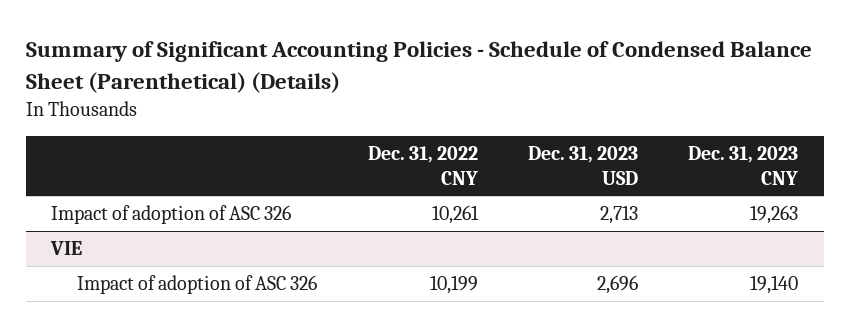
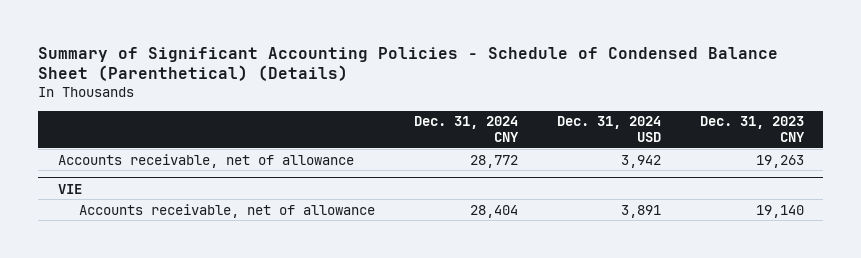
[367,146,478,185] Dec. 31, 2022 CNY -> none
[527,146,638,185] Dec. 31, 2023 USD -> none
none -> [413,116,519,143] Dec. 31, 2024 CNY
none -> [556,116,661,143] Dec. 31, 2024 USD
[51,205,292,225] Impact of adoption of ASC 326 -> [57,153,354,168] Accounts receivable, net of allowance
[77,275,318,295] Impact of adoption of ASC 326 -> [78,203,375,218] Accounts receivable, net of allowance

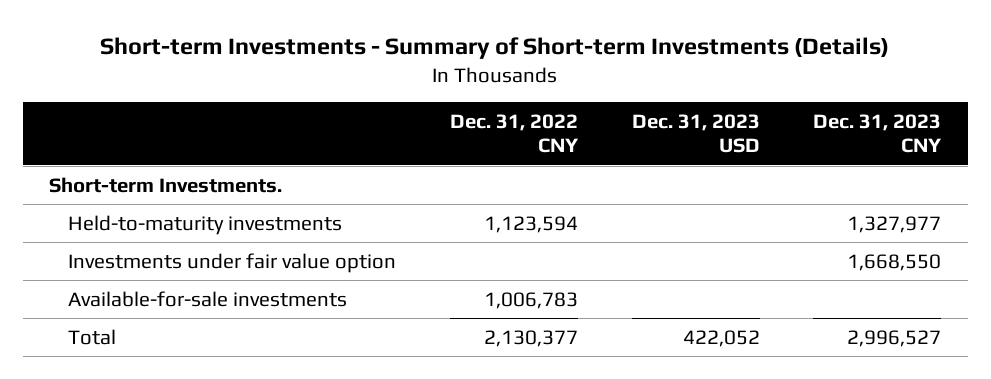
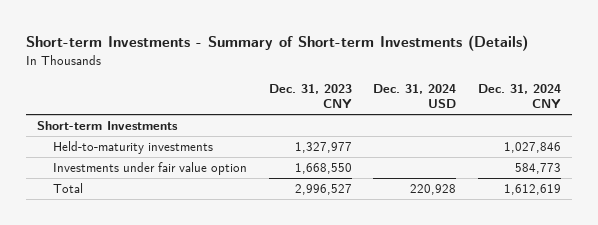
[450,113,580,154] Dec. 31, 2022 CNY -> none
[631,113,760,154] Dec. 31, 2023 USD -> none
none -> [373,84,457,109] Dec. 31, 2024 USD
none -> [477,84,561,109] Dec. 31, 2024 CNY
[49,176,283,193] Short-term Investments. -> [37,121,179,131] Short-term Investments
[68,290,348,307] Available-for-sale investments -> none

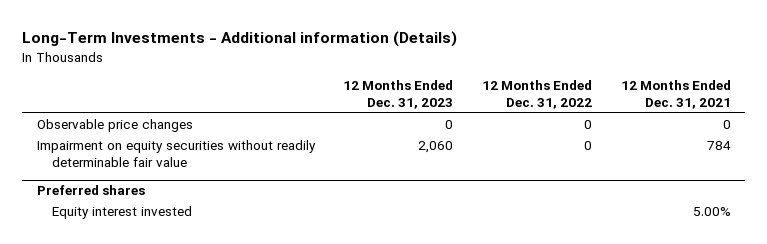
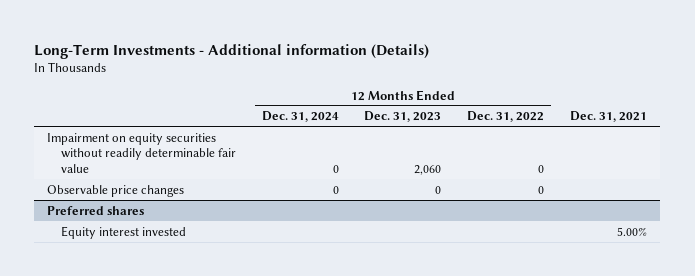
[620,80,731,110] 12 Months Ended Dec. 31, 2021 -> none
none -> [261,111,339,123] Dec. 31, 2024
none -> [570,111,648,123] Dec. 31, 2021
[36,119,193,133] Observable price changes -> [47,184,185,197] Observable price changes

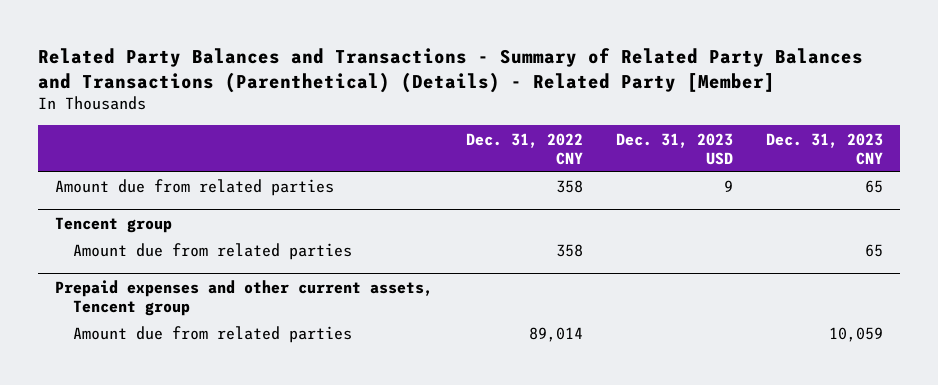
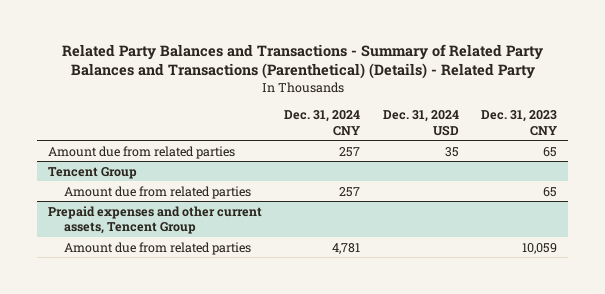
[38,48,864,93] Related Party Balances and Transactions - Summary of Related Party Balances and Transactions (Parenthetical) (Details) - Related Party [Member] -> [61,44,543,80] Related Party Balances and Transactions - Summary of Related Party Balances and Transactions (Parenthetical) (Details) - Related Party
[466,132,584,165] Dec. 31, 2022 CNY -> none
[616,132,734,165] Dec. 31, 2023 USD -> none
none -> [284,110,361,136] Dec. 31, 2024 CNY
none -> [382,110,459,136] Dec. 31, 2024 USD
[54,216,172,233] Tencent group -> [48,166,138,179] Tencent Group
[54,279,433,317] Prepaid expenses and other current assets, Tencent group -> [48,205,263,235] Prepaid expenses and other current assets, Tencent Group

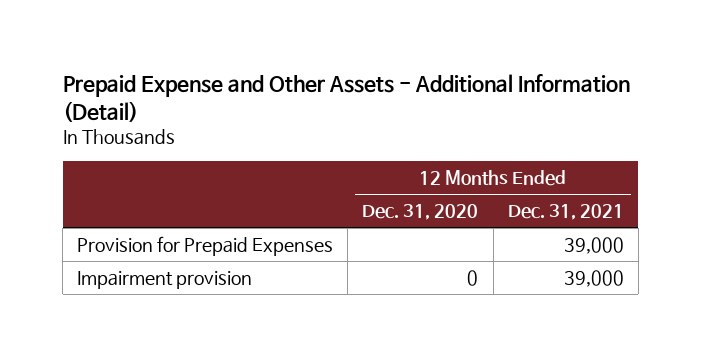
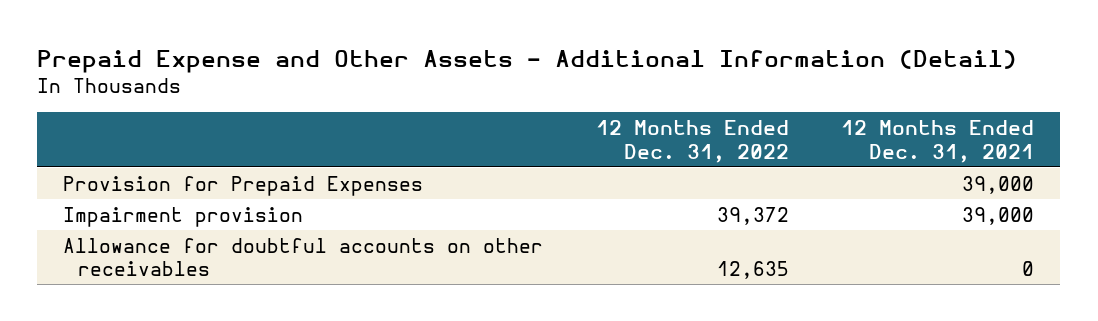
[362,204,479,221] Dec. 31, 2020 -> none
none -> [595,119,789,163] 12 Months Ended Dec. 31, 2022
none -> [63,237,544,277] Allowance for doubtful accounts on other receivables

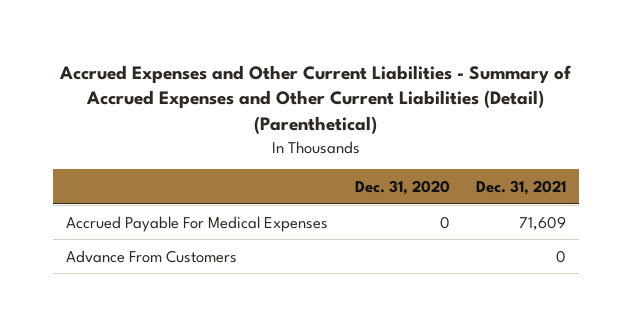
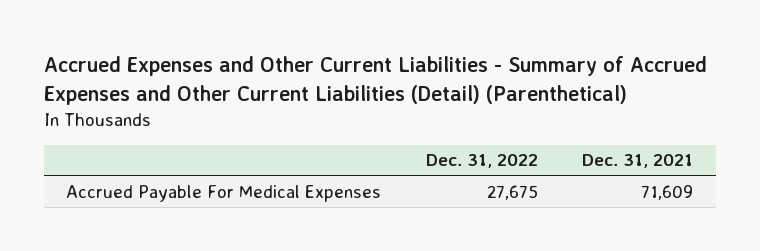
[354,179,450,195] Dec. 31, 2020 -> none
none -> [425,154,538,169] Dec. 31, 2022
[66,249,238,263] Advance From Customers -> none

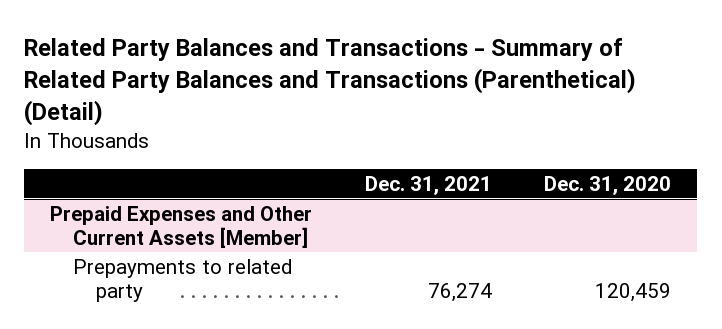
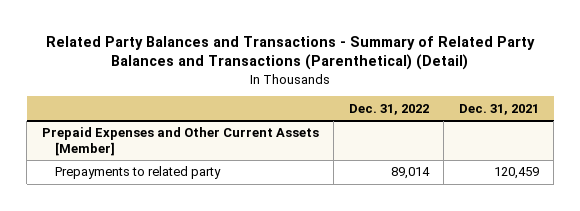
[544,175,672,195] Dec. 31, 2020 -> none
none -> [348,103,429,115] Dec. 31, 2022
[427,282,492,302] 76,274 -> [493,167,539,180] 120,459

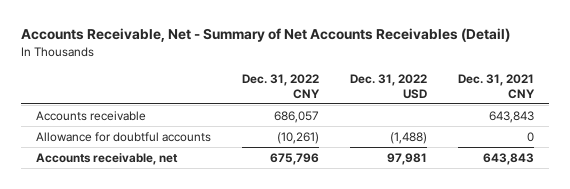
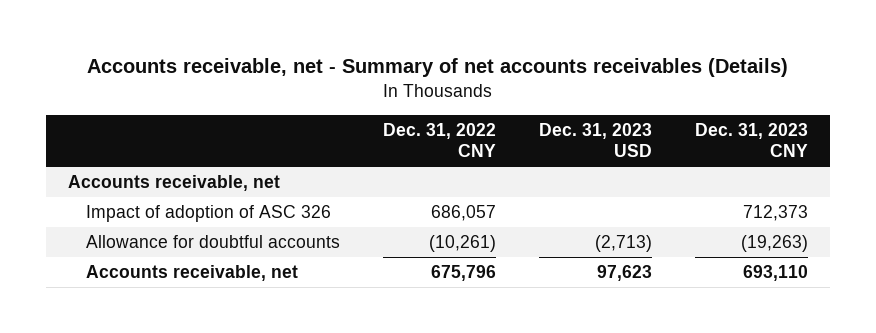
[20,28,510,43] Accounts Receivable, Net - Summary of Net Accounts Receivables (Detail) -> [86,58,788,78] Accounts receivable, net - Summary of net accounts receivables (Details)
[349,73,427,99] Dec. 31, 2022 USD -> none
[457,73,535,99] Dec. 31, 2021 CNY -> none
none -> [538,122,652,158] Dec. 31, 2023 USD
none -> [694,122,808,158] Dec. 31, 2023 CNY
none -> [67,175,280,192] Accounts receivable, net
[36,110,147,121] Accounts receivable -> [85,205,331,223] Impact of adoption of ASC 326

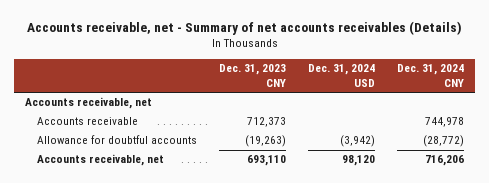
[382,122,496,158] Dec. 31, 2022 CNY -> none
[538,122,652,158] Dec. 31, 2023 USD -> none
none -> [308,64,376,87] Dec. 31, 2024 USD
none -> [397,64,465,87] Dec. 31, 2024 CNY
[85,205,331,223] Impact of adoption of ASC 326 -> [36,117,138,126] Accounts receivable

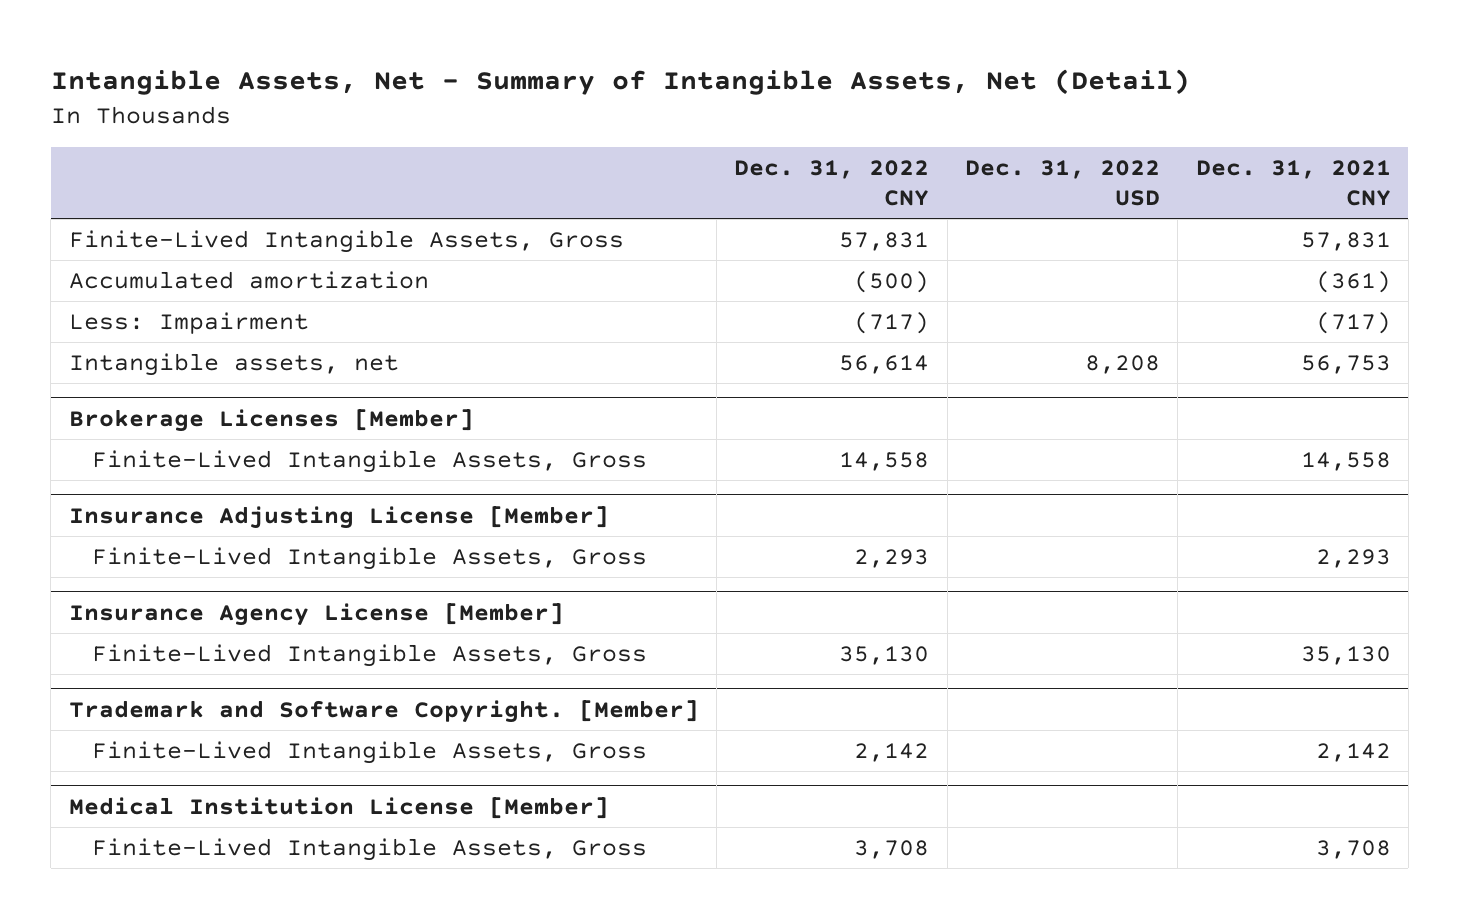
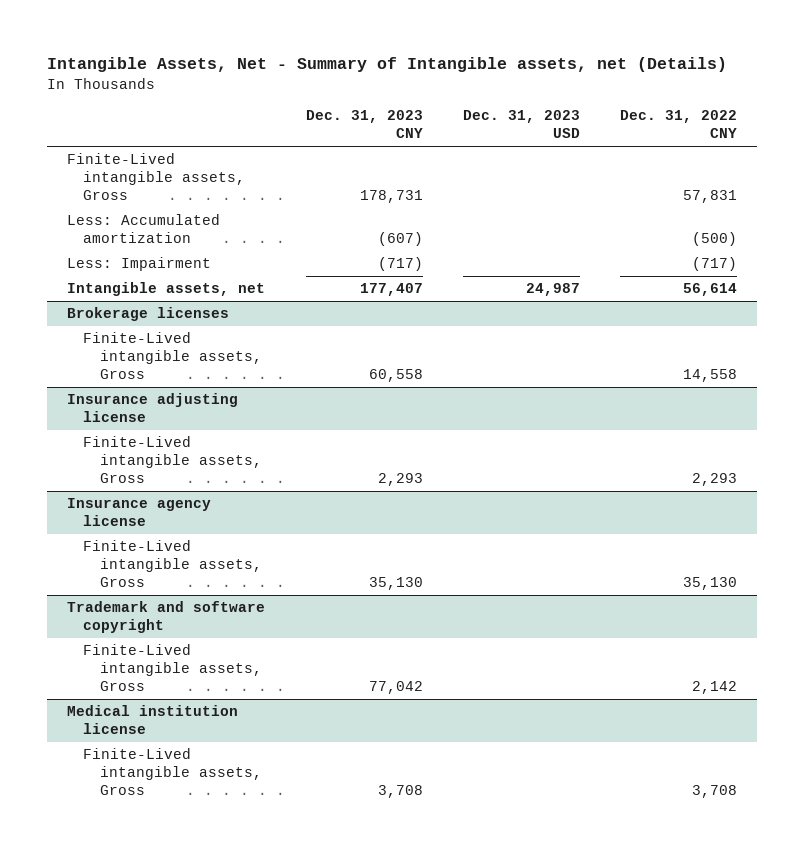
[50,69,1190,96] Intangible Assets, Net - Summary of Intangible Assets, Net (Detail) -> [47,57,728,73] Intangible Assets, Net - Summary of Intangible assets, net (Details)
[964,160,1160,207] Dec. 31, 2022 USD -> none
[1195,160,1391,207] Dec. 31, 2021 CNY -> none
none -> [305,110,423,139] Dec. 31, 2023 CNY
none -> [462,110,580,139] Dec. 31, 2023 USD
[68,229,624,253] Finite-Lived Intangible Assets, Gross -> [67,153,246,201] Finite-Lived intangible assets, Gross
[68,270,429,289] Accumulated amortization -> [67,214,221,244] Less: Accumulated amortization
[68,408,474,432] Brokerage Licenses [Member] -> [67,307,230,322] Brokerage licenses
[92,449,648,473] Finite-Lived Intangible Assets, Gross -> [83,332,262,380] Finite-Lived intangible assets, Gross
[68,505,609,529] Insurance Adjusting License [Member] -> [67,393,239,423] Insurance adjusting license
[92,546,648,570] Finite-Lived Intangible Assets, Gross -> [83,436,262,484] Finite-Lived intangible assets, Gross
[68,602,564,626] Insurance Agency License [Member] -> [67,498,212,527] Insurance agency license
[92,643,648,667] Finite-Lived Intangible Assets, Gross -> [83,540,262,588] Finite-Lived intangible assets, Gross
[68,699,699,723] Trademark and Software Copyright. [Member] -> [67,601,266,634] Trademark and software copyright
[92,740,648,764] Finite-Lived Intangible Assets, Gross -> [83,644,262,692] Finite-Lived intangible assets, Gross
[68,796,609,819] Medical Institution License [Member] -> [67,705,239,735] Medical institution license
[92,837,648,861] Finite-Lived Intangible Assets, Gross -> [83,748,262,796] Finite-Lived intangible assets, Gross

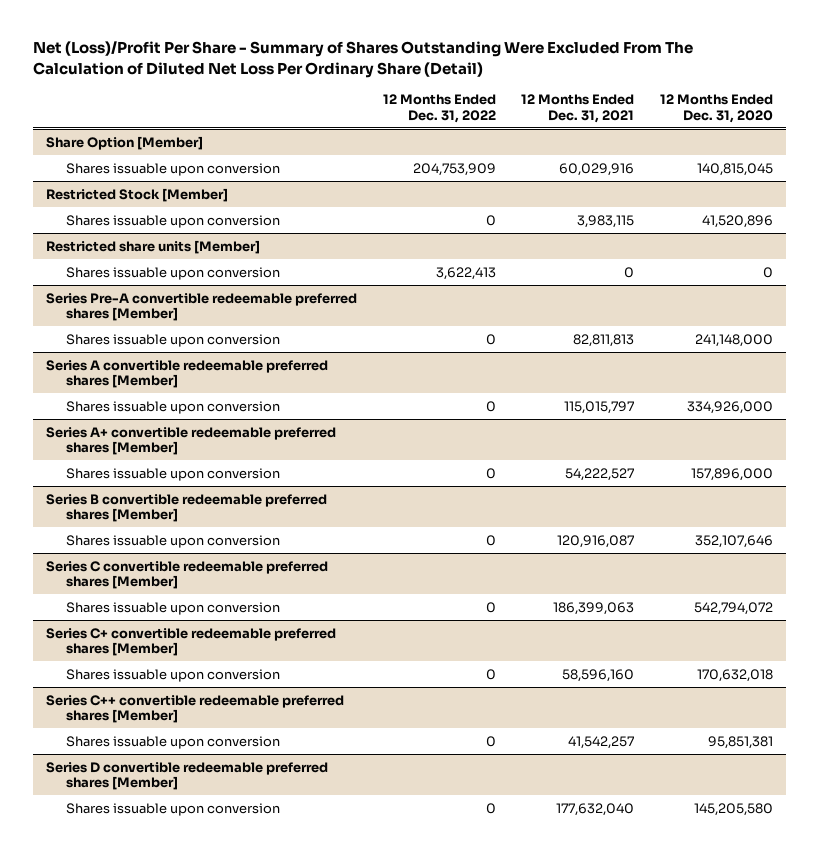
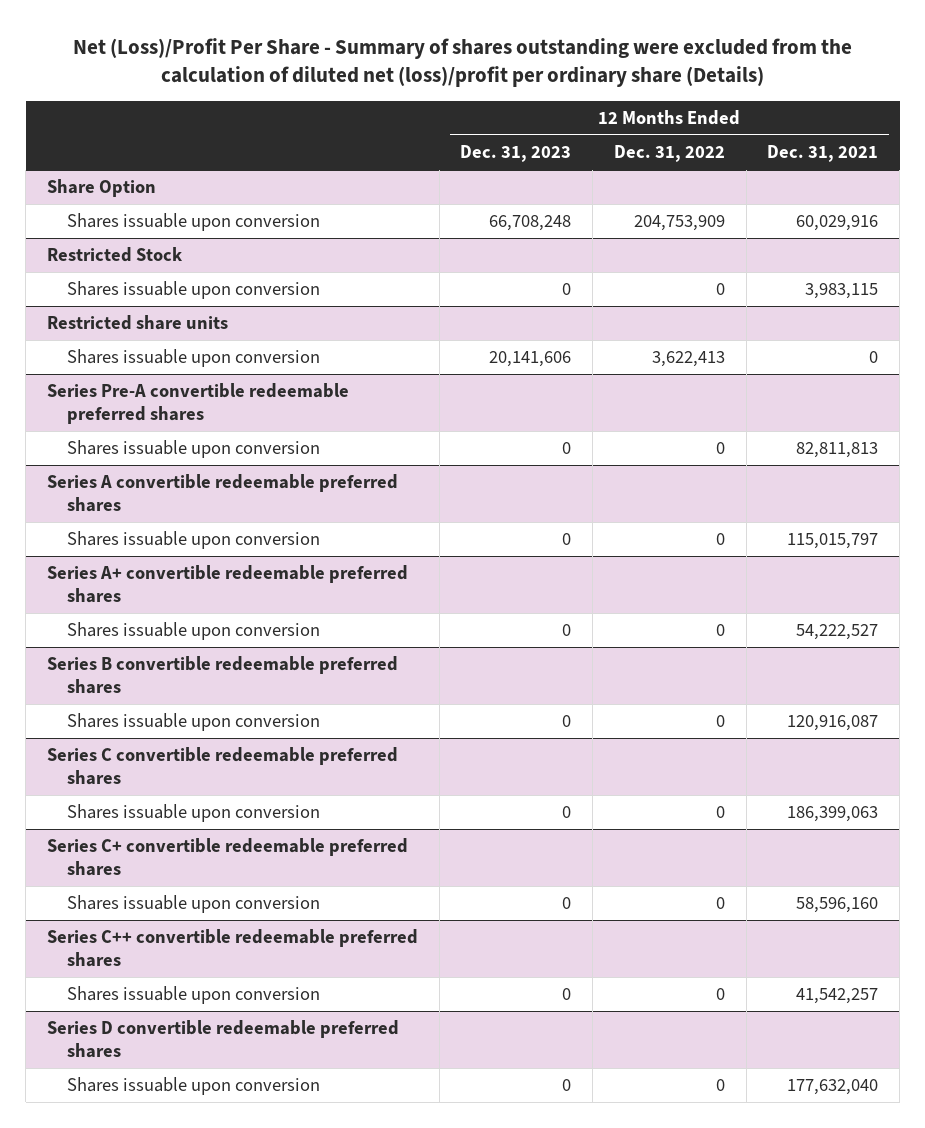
[32,41,693,78] Net (Loss)/Profit Per Share - Summary of Shares Outstanding Were Excluded From The Calculation of Diluted Net Loss Per Ordinary Share (Detail) -> [72,37,852,88] Net (Loss)/Profit Per Share - Summary of shares outstanding were excluded from the calculation of diluted net (loss)/profit per ordinary share (Details)
[660,94,774,123] 12 Months Ended Dec. 31, 2020 -> none
none -> [460,145,572,163] Dec. 31, 2023
[45,135,203,150] Share Option [Member] -> [46,179,156,198] Share Option
[45,187,228,202] Restricted Stock [Member] -> [46,247,183,263] Restricted Stock
[45,239,260,254] Restricted share units [Member] -> [46,315,228,331] Restricted share units
[45,292,357,322] Series Pre-A convertible redeemable preferred shares [Member] -> [46,383,349,425] Series Pre-A convertible redeemable preferred shares
[45,359,328,389] Series A convertible redeemable preferred shares [Member] -> [46,474,398,513] Series A convertible redeemable preferred shares
[45,426,336,456] Series A+ convertible redeemable preferred shares [Member] -> [46,565,408,604] Series A+ convertible redeemable preferred shares
[45,493,327,523] Series B convertible redeemable preferred shares [Member] -> [46,656,398,695] Series B convertible redeemable preferred shares
[45,560,328,590] Series C convertible redeemable preferred shares [Member] -> [46,747,398,786] Series C convertible redeemable preferred shares
[45,627,336,657] Series C+ convertible redeemable preferred shares [Member] -> [46,838,408,877] Series C+ convertible redeemable preferred shares
[45,694,344,724] Series C++ convertible redeemable preferred shares [Member] -> [46,929,418,968] Series C++ convertible redeemable preferred shares
[45,761,328,791] Series D convertible redeemable preferred shares [Member] -> [46,1020,399,1059] Series D convertible redeemable preferred shares

